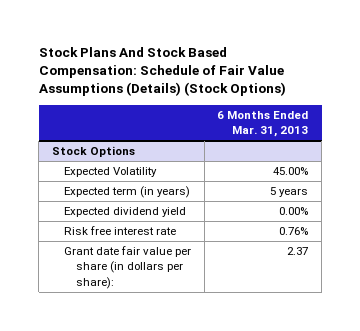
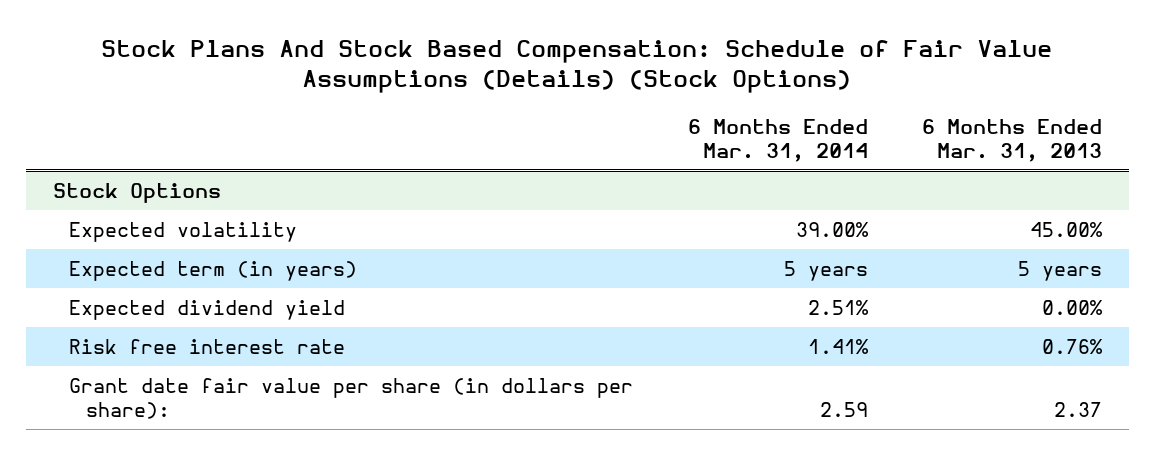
none -> [687,119,868,162] 6 Months Ended Mar. 31, 2014
[63,167,157,178] Expected Volatility -> [69,221,298,242] Expected volatility

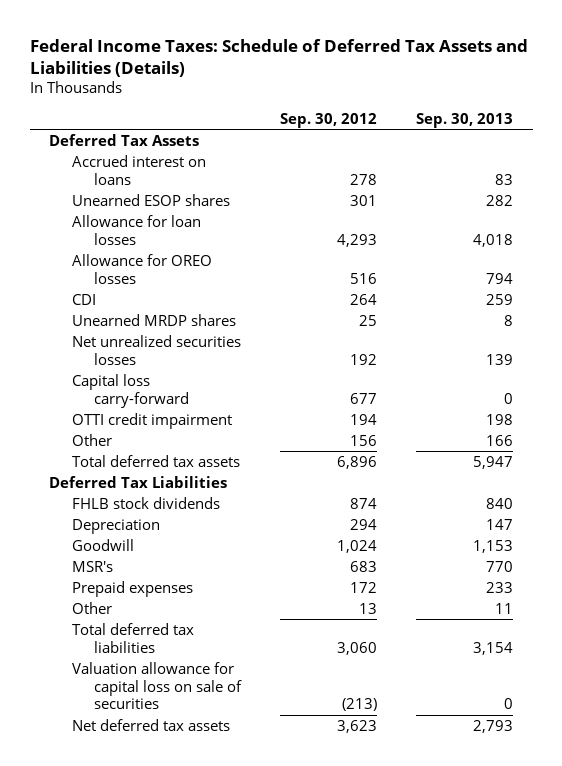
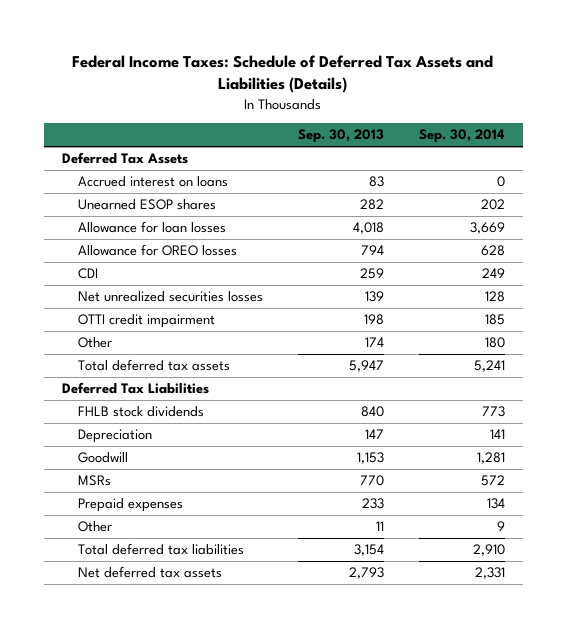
[280,112,378,128] Sep. 30, 2012 -> none
none -> [419,129,506,144] Sep. 30, 2014
[71,313,236,326] Unearned MRDP shares -> none
[71,373,189,408] Capital loss carry-forward -> none
[486,434,514,446] 166 -> [365,337,385,348] 174
[71,560,113,572] MSR's -> [78,475,112,487] MSRs
[71,661,242,710] Valuation allowance for capital loss on sale of securities -> none

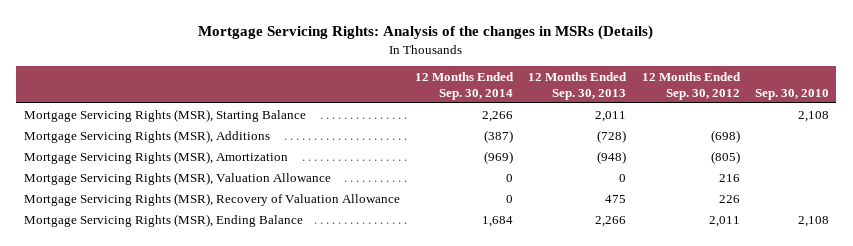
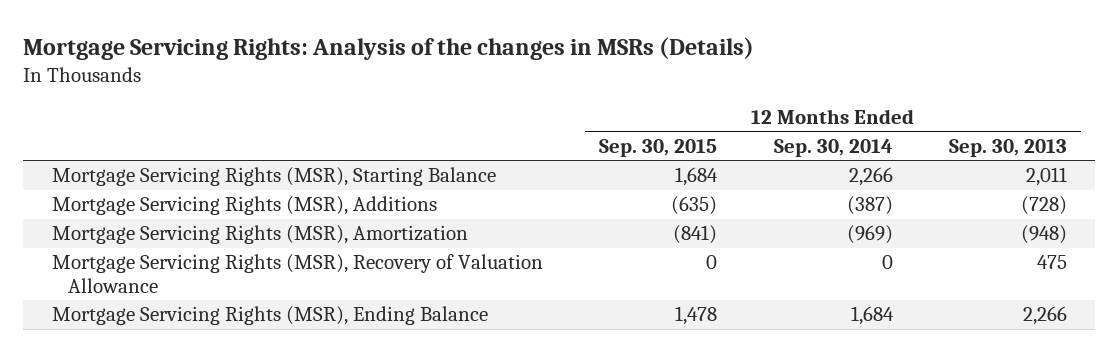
[641,71,741,100] 12 Months Ended Sep. 30, 2012 -> none
[754,88,829,100] Sep. 30, 2010 -> none
none -> [599,138,718,157] Sep. 30, 2015
[23,171,331,185] Mortgage Servicing Rights (MSR), Valuation Allowance -> none

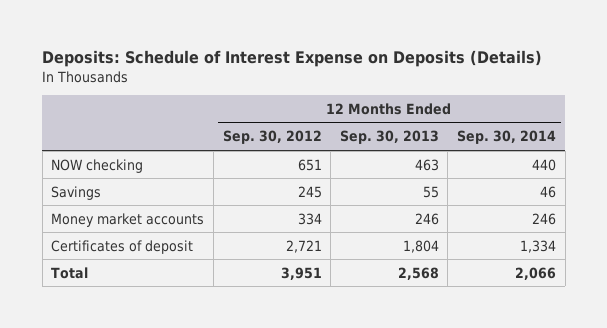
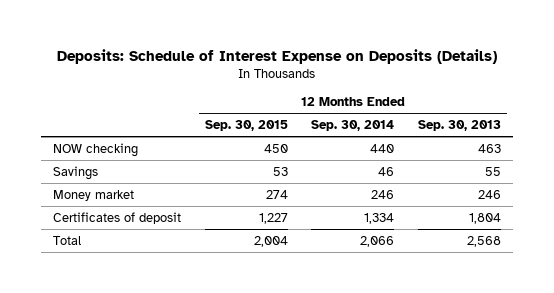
[222,130,322,145] Sep. 30, 2012 -> none
none -> [204,120,288,132] Sep. 30, 2015
[51,212,205,227] Money market accounts -> [53,189,135,201] Money market

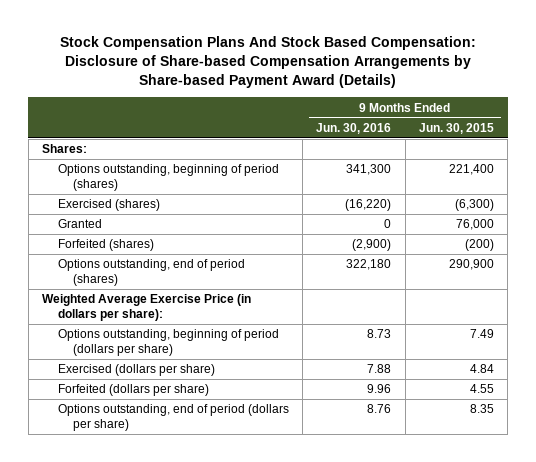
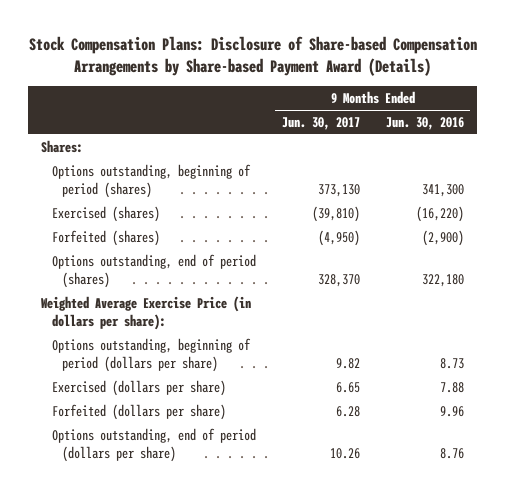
[60,36,477,89] Stock Compensation Plans And Stock Based Compensation: Disclosure of Share-based Compensation Arrangements by Share-based Payment Award (Details) -> [28,36,477,77] Stock Compensation Plans: Disclosure of Share-based Compensation Arrangements by Share-based Payment Award (Details)
[418,123,494,135] Jun. 30, 2015 -> none
none -> [281,117,360,131] Jun. 30, 2017
[57,219,102,229] Granted -> none

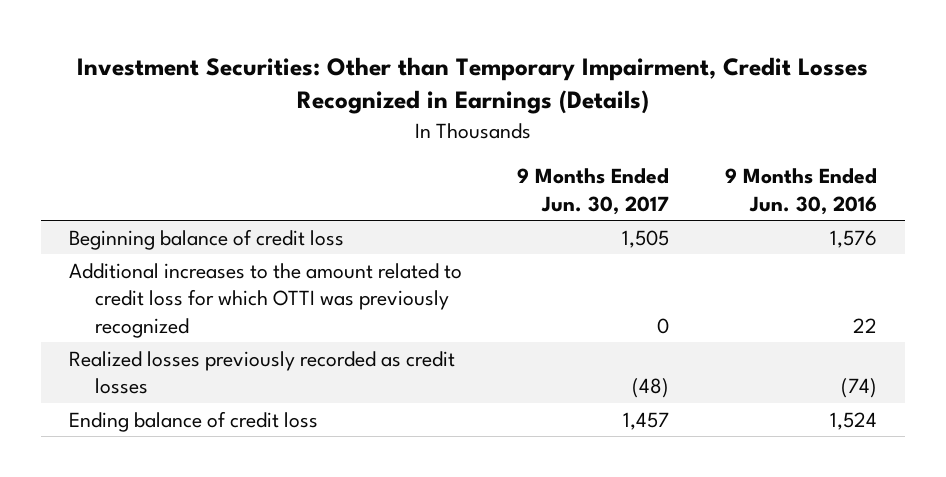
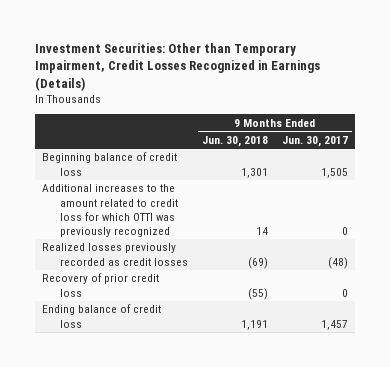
[724,168,877,215] 9 Months Ended Jun. 30, 2016 -> none
none -> [201,135,268,147] Jun. 30, 2018
none -> [42,273,160,297] Recovery of prior credit loss

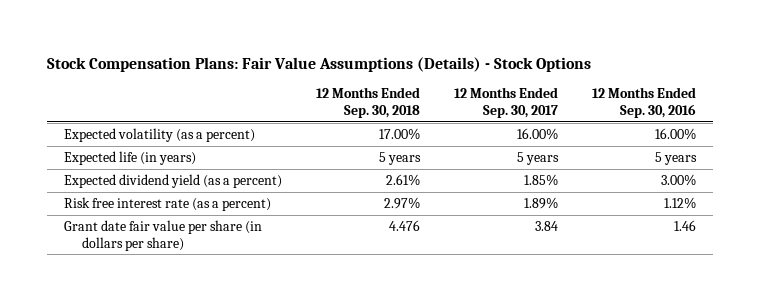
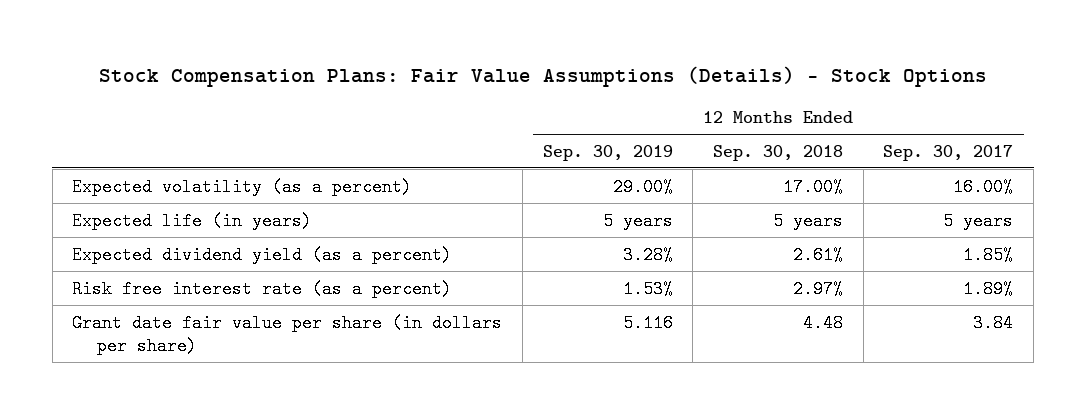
[592,87,697,119] 12 Months Ended Sep. 30, 2016 -> none
none -> [542,144,673,161] Sep. 30, 2019
[389,220,421,232] 4.476 -> [803,313,844,332] 4.48

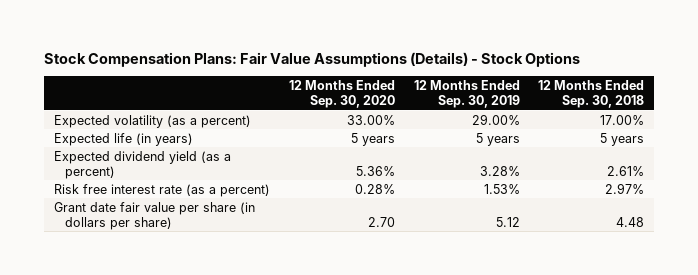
[883,144,1014,161] Sep. 30, 2017 -> none
none -> [288,80,395,108] 12 Months Ended Sep. 30, 2020
[622,313,673,332] 5.116 -> [495,216,520,227] 5.12

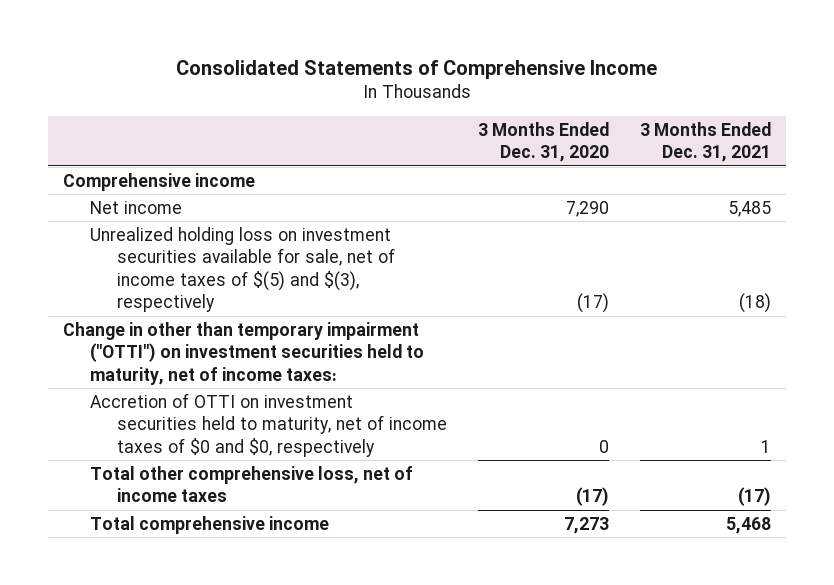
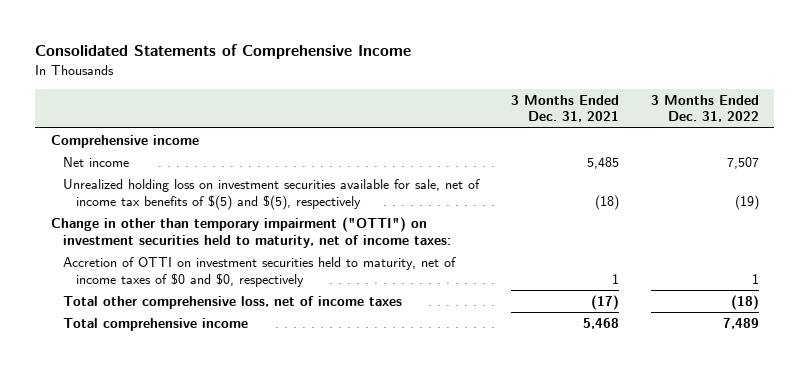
[477,121,609,163] 3 Months Ended Dec. 31, 2020 -> none
none -> [650,94,759,123] 3 Months Ended Dec. 31, 2022
[90,226,396,313] Unrealized holding loss on investment securities available for sale, net of income taxes of $(5) and $(3), respectively -> [63,178,481,210] Unrealized holding loss on investment securities available for sale, net of income tax benefits of $(5) and $(5), respectively

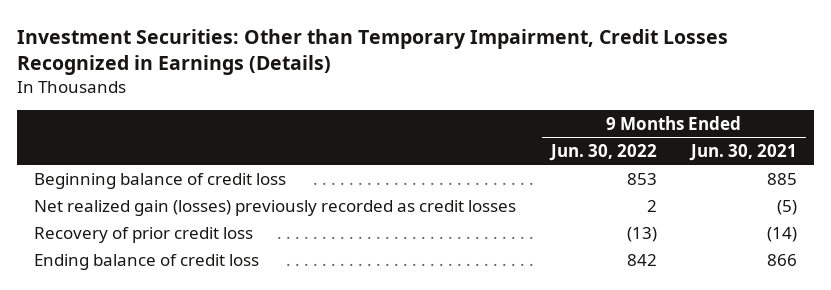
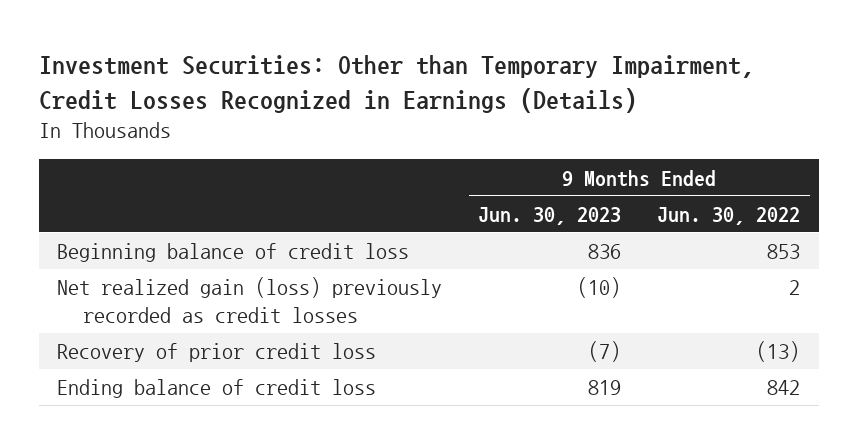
[689,143,798,161] Jun. 30, 2021 -> none
none -> [478,206,622,225] Jun. 30, 2023
[34,199,517,216] Net realized gain (losses) previously recorded as credit losses -> [57,277,443,324] Net realized gain (loss) previously recorded as credit losses

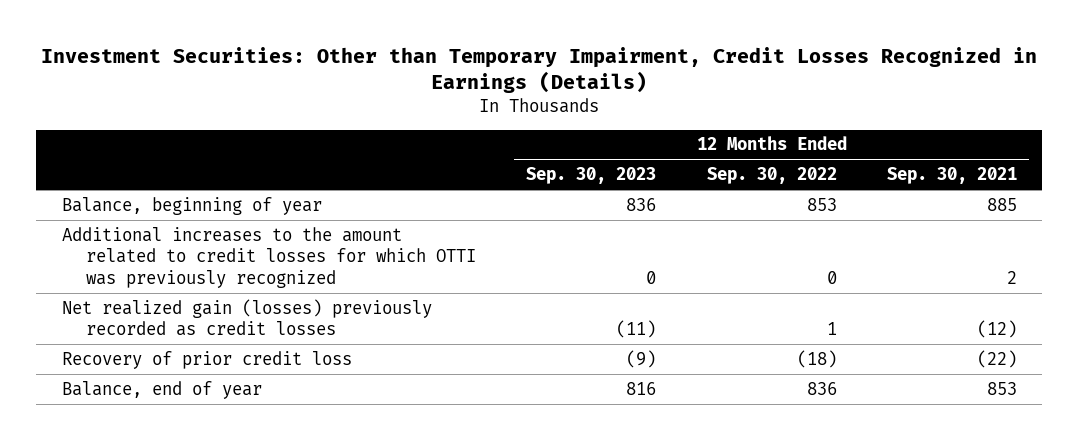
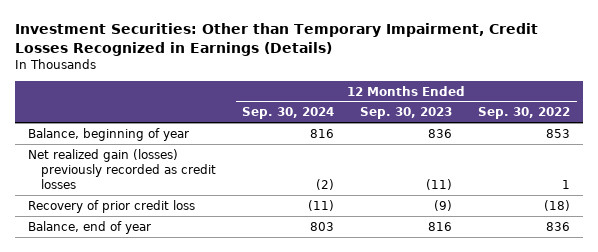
[886,167,1017,185] Sep. 30, 2021 -> none
none -> [242,107,335,120] Sep. 30, 2024
[61,226,477,288] Additional increases to the amount related to credit losses for which OTTI was previously recognized -> none

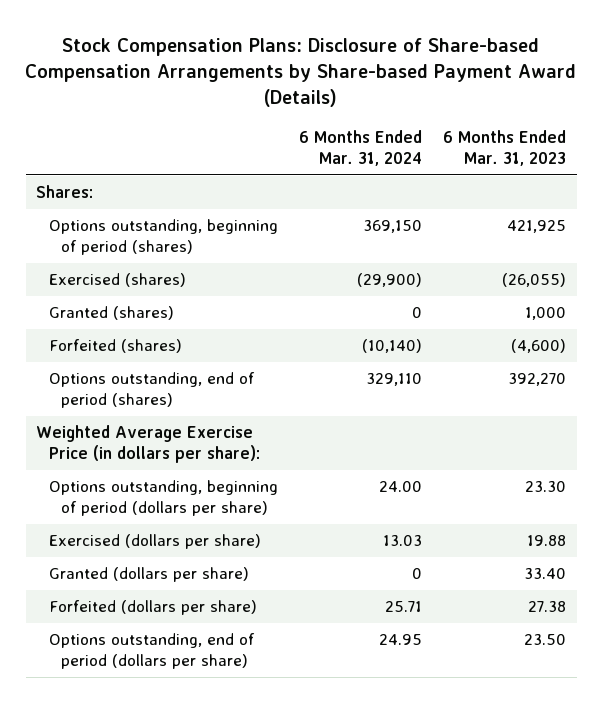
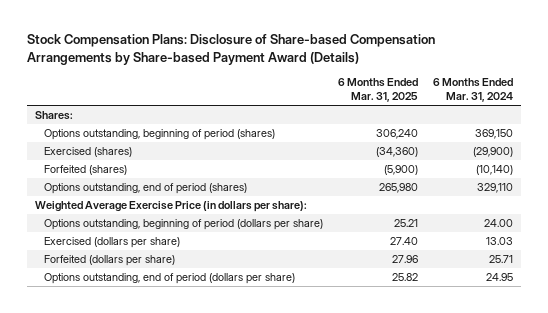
[443,129,567,166] 6 Months Ended Mar. 31, 2023 -> none
none -> [338,77,419,103] 6 Months Ended Mar. 31, 2025
[48,306,174,321] Granted (shares) -> none
[48,567,249,583] Granted (dollars per share) -> none

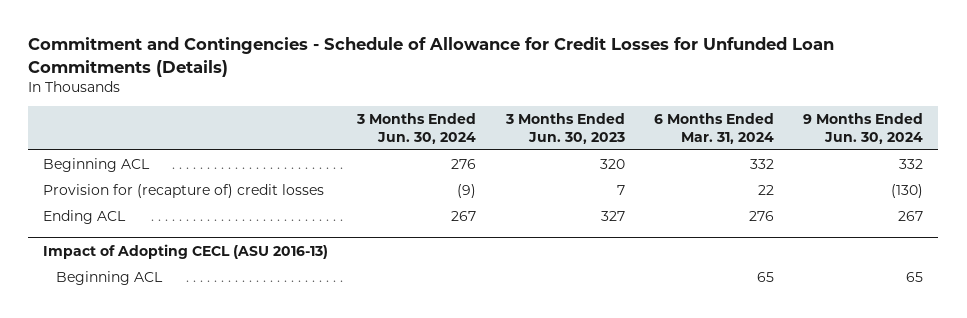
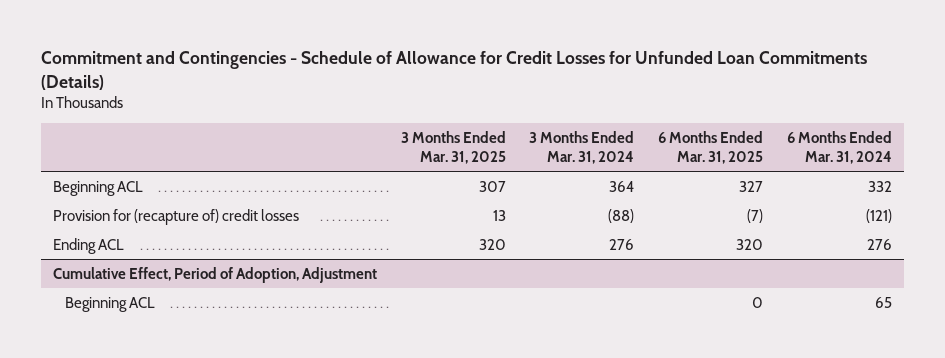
[356,112,477,144] 3 Months Ended Jun. 30, 2024 -> none
[504,112,625,144] 3 Months Ended Jun. 30, 2023 -> none
[803,112,924,144] 9 Months Ended Jun. 30, 2024 -> none
none -> [400,131,506,164] 3 Months Ended Mar. 31, 2025
none -> [529,131,635,164] 3 Months Ended Mar. 31, 2024
none -> [658,131,764,164] 6 Months Ended Mar. 31, 2025
[758,185,775,196] 22 -> [866,208,893,223] (121)
[43,243,329,259] Impact of Adopting CECL (ASU 2016-13) -> [52,266,377,283] Cumulative Effect, Period of Adoption, Adjustment

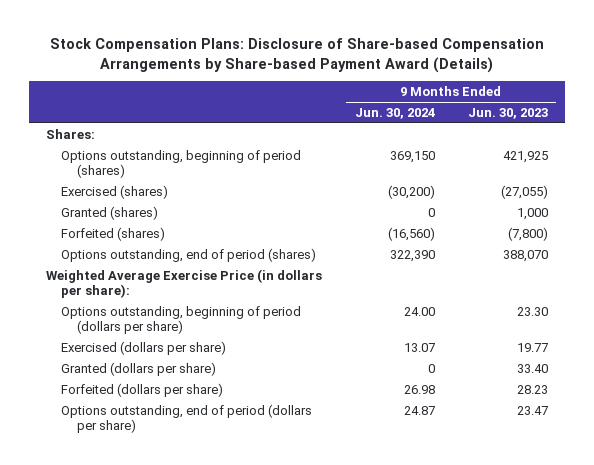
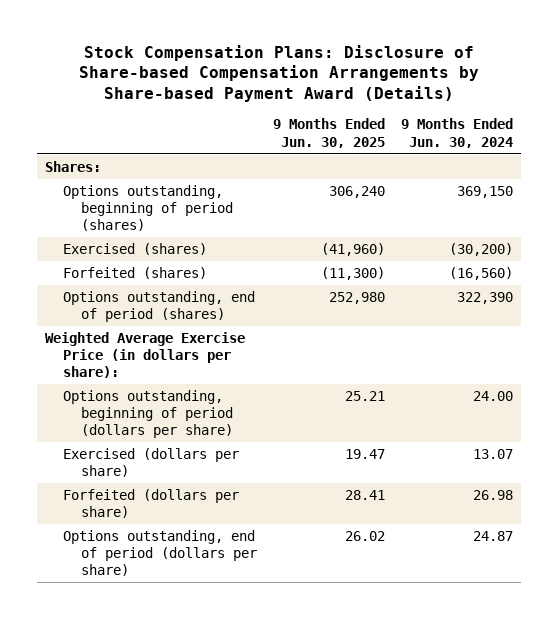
[468,108,549,120] Jun. 30, 2023 -> none
none -> [272,118,385,148] 9 Months Ended Jun. 30, 2025
[61,205,159,220] Granted (shares) -> none
[61,361,217,376] Granted (dollars per share) -> none

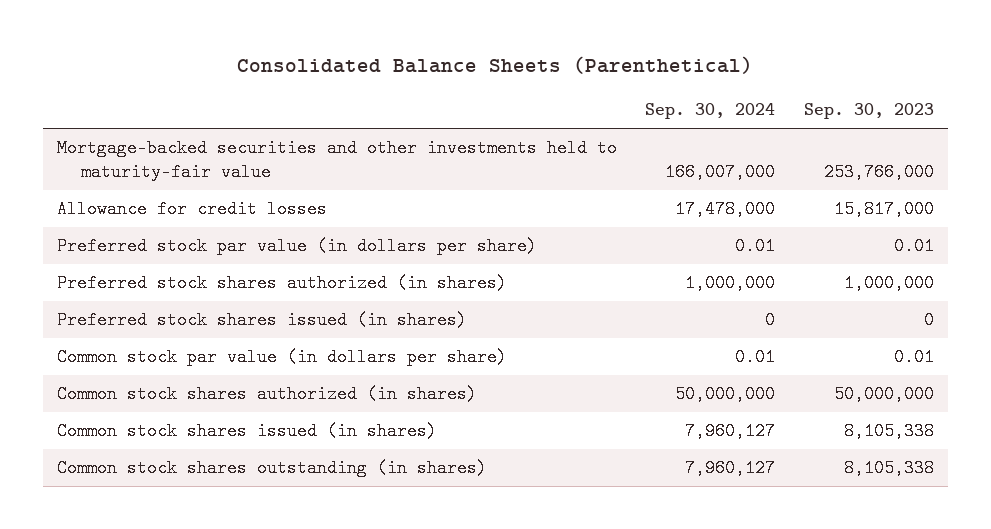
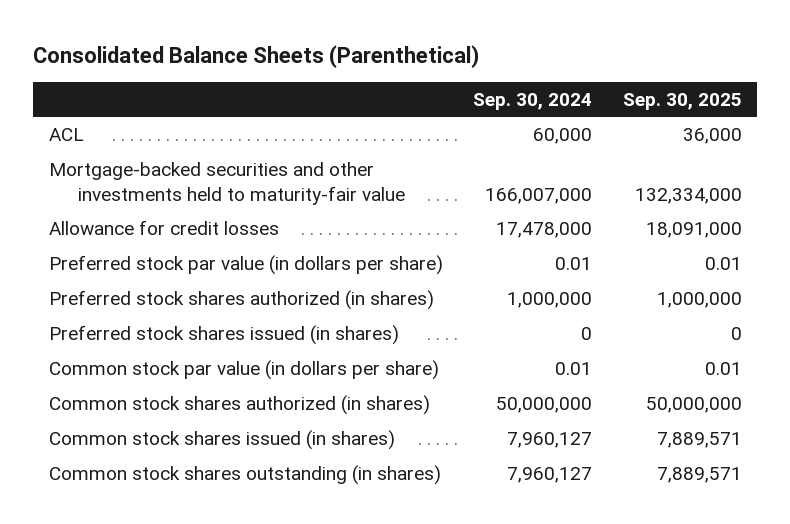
[804,103,935,120] Sep. 30, 2023 -> none
none -> [622,92,742,110] Sep. 30, 2025
none -> [48,128,84,142] ACL

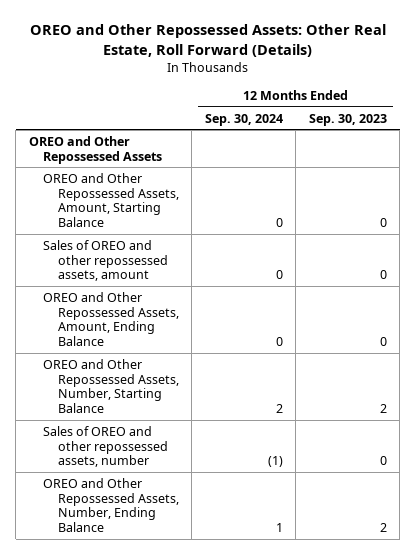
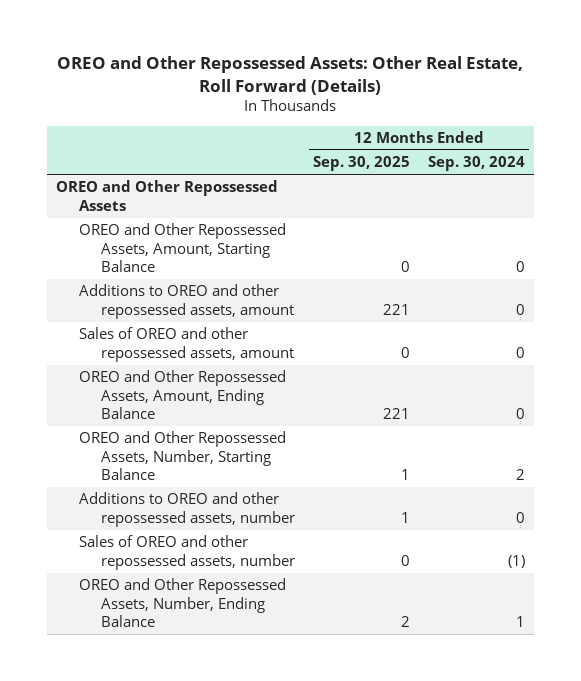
[308,113,387,126] Sep. 30, 2023 -> none
none -> [313,156,411,172] Sep. 30, 2025
none -> [78,284,295,319] Additions to OREO and other repossessed assets, amount
none -> [78,492,296,527] Additions to OREO and other repossessed assets, number

